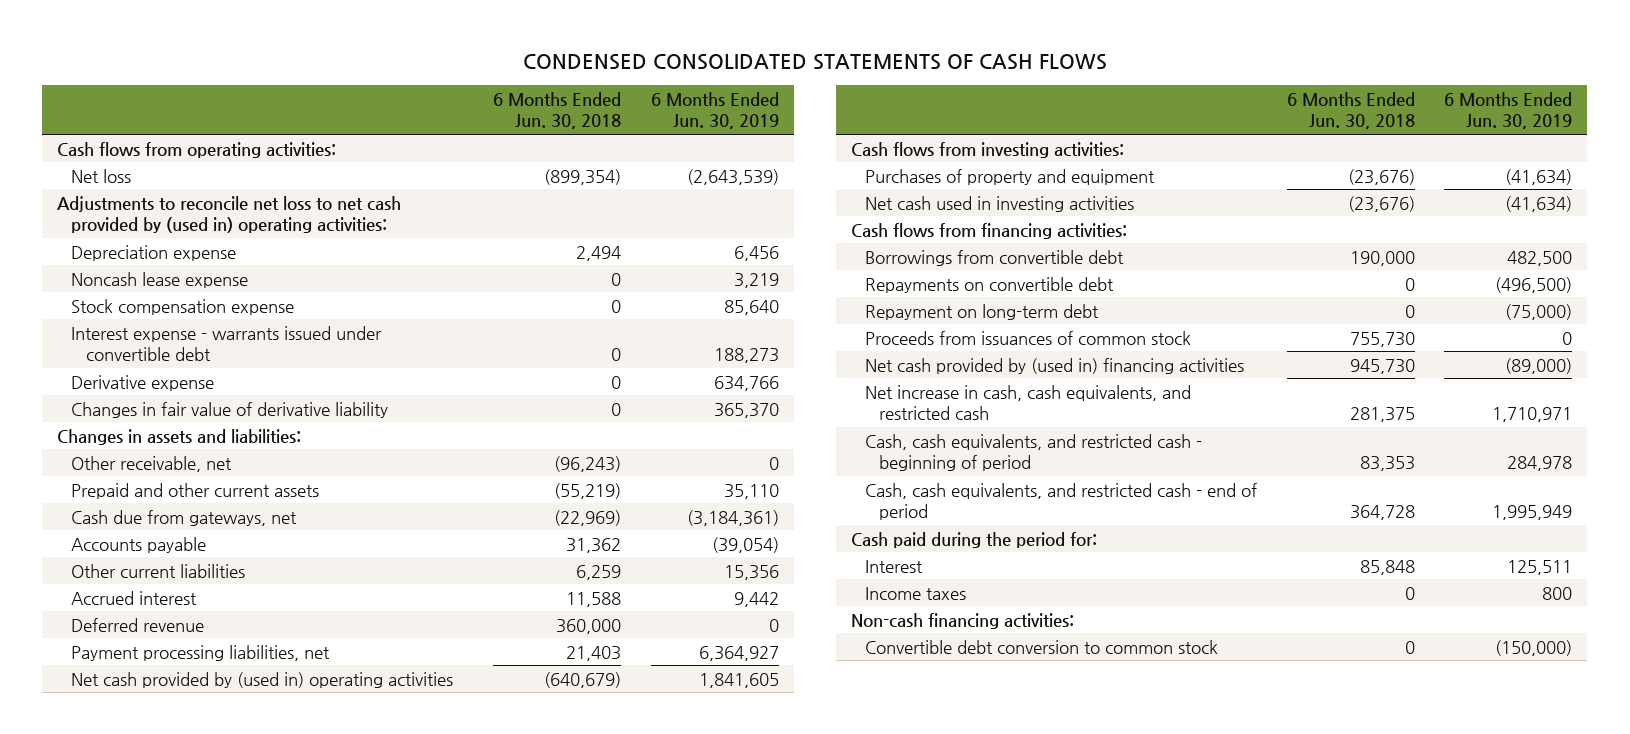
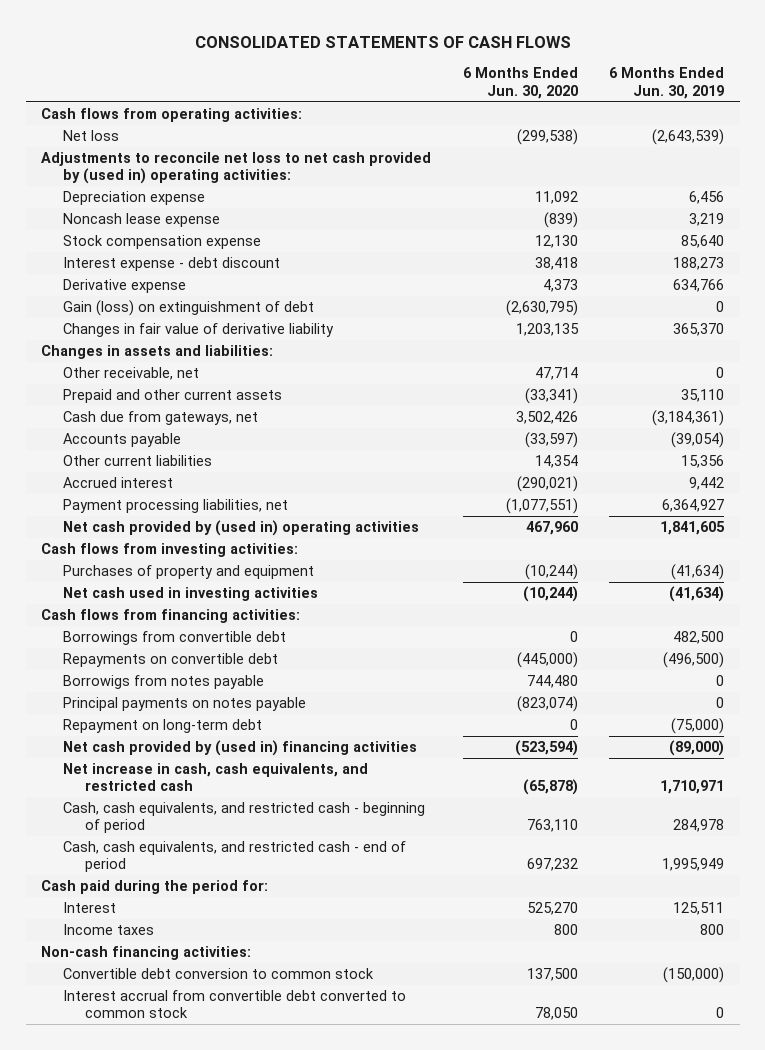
[522,54,1107,71] CONDENSED CONSOLIDATED STATEMENTS OF CASH FLOWS -> [194,36,571,49] CONSOLIDATED STATEMENTS OF CASH FLOWS
[493,91,622,130] 6 Months Ended Jun. 30, 2018 -> none
none -> [462,67,578,99] 6 Months Ended Jun. 30, 2020
[71,325,383,362] Interest expense - warrants issued under convertible debt -> [63,256,281,271] Interest expense - debt discount
none -> [63,299,315,316] Gain (loss) on extinguishment of debt
[71,617,205,632] Deferred revenue -> none
none -> [63,674,265,689] Borrowigs from notes payable
none -> [63,696,307,711] Principal payments on notes payable
[864,330,1191,345] Proceeds from issuances of common stock -> none
none -> [63,989,407,1019] Interest accrual from convertible debt converted to common stock

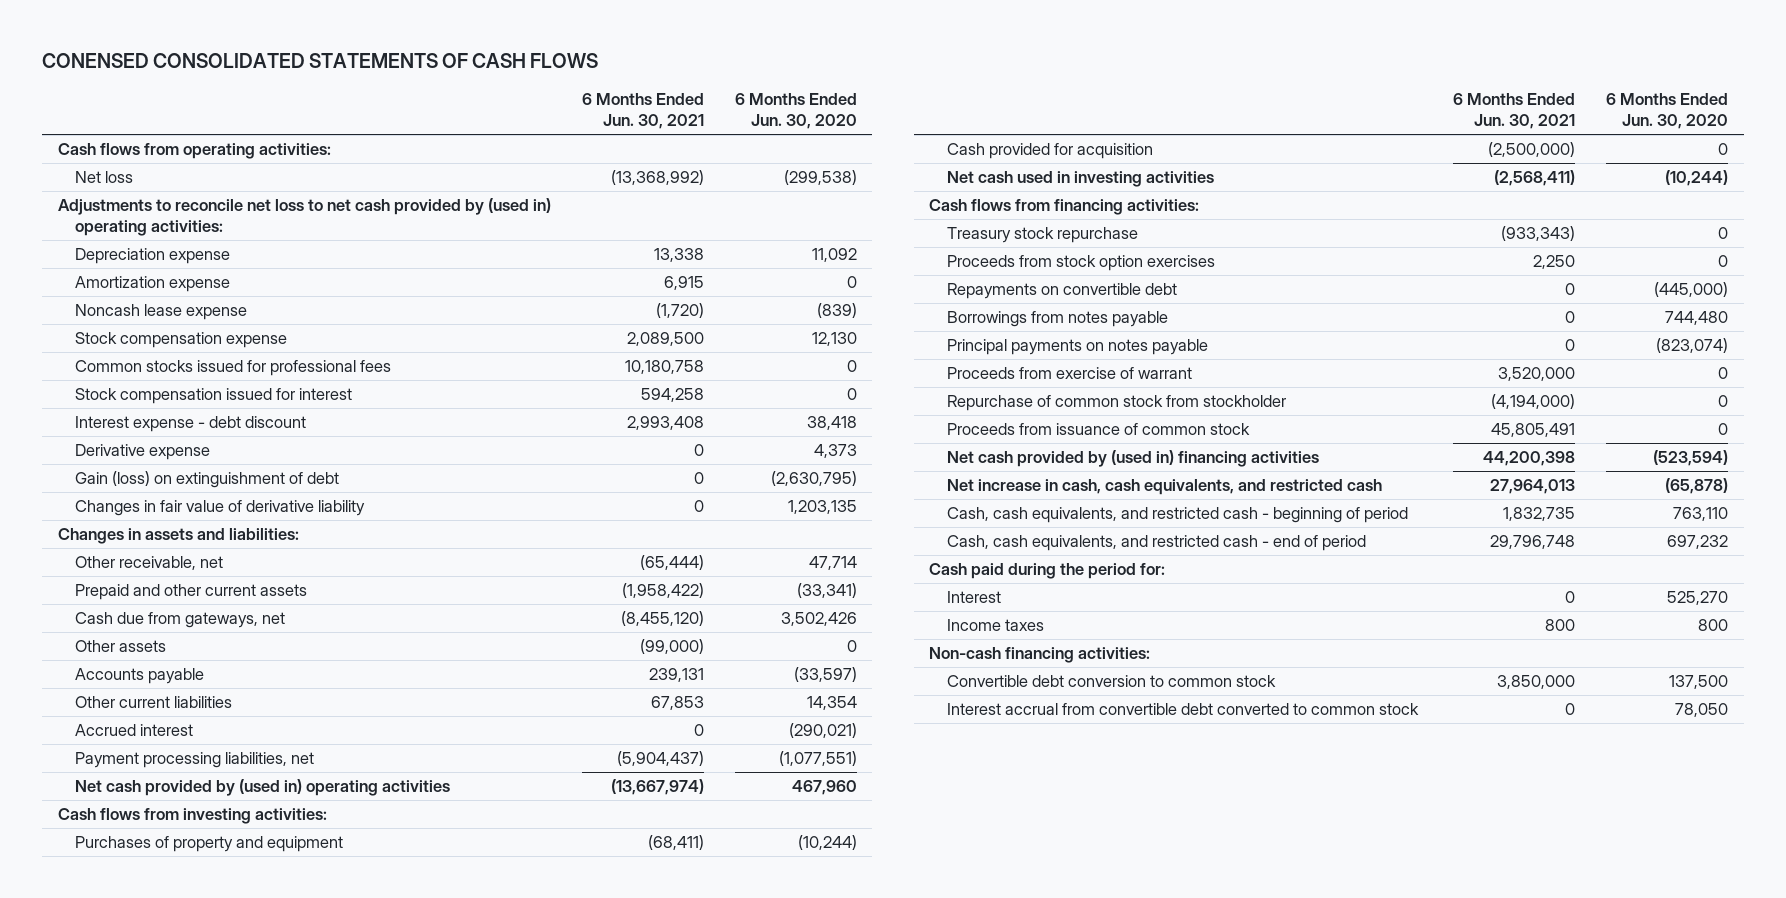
[194,36,571,49] CONSOLIDATED STATEMENTS OF CASH FLOWS -> [42,53,599,69] CONENSED CONSOLIDATED STATEMENTS OF CASH FLOWS
[608,67,724,99] 6 Months Ended Jun. 30, 2019 -> none
none -> [581,93,704,130] 6 Months Ended Jun. 30, 2021
none -> [75,276,231,293] Amortization expense
none -> [75,360,392,377] Common stocks issued for professional fees
none -> [75,388,353,405] Stock compensation issued for interest
none -> [75,640,167,653] Other assets
none -> [946,143,1153,160] Cash provided for acquisition
[63,630,287,645] Borrowings from convertible debt -> none
none -> [946,227,1138,244] Treasury stock repurchase
none -> [946,255,1215,272] Proceeds from stock option exercises
[63,674,265,689] Borrowigs from notes payable -> [946,311,1168,328] Borrowings from notes payable
[63,718,263,733] Repayment on long-term debt -> none
none -> [946,367,1192,380] Proceeds from exercise of warrant
none -> [946,395,1286,412] Repurchase of common stock from stockholder
none -> [946,423,1250,436] Proceeds from issuance of common stock

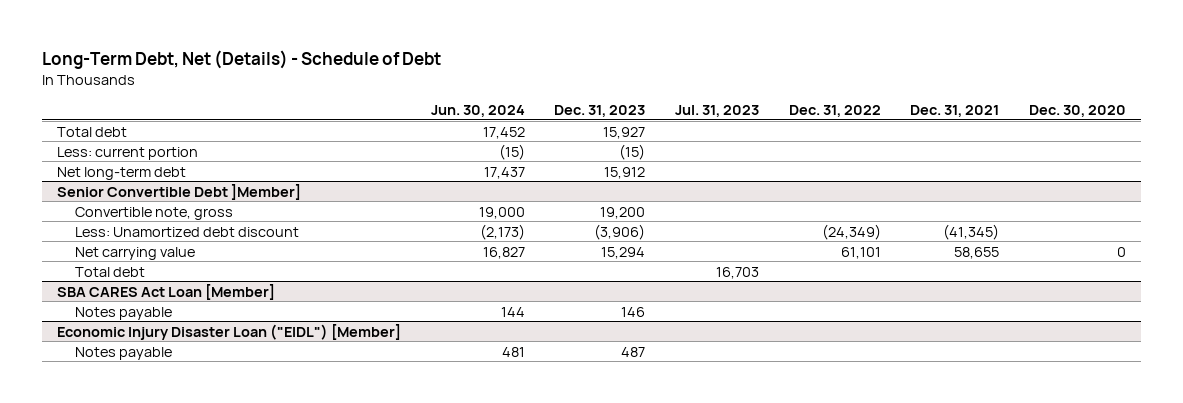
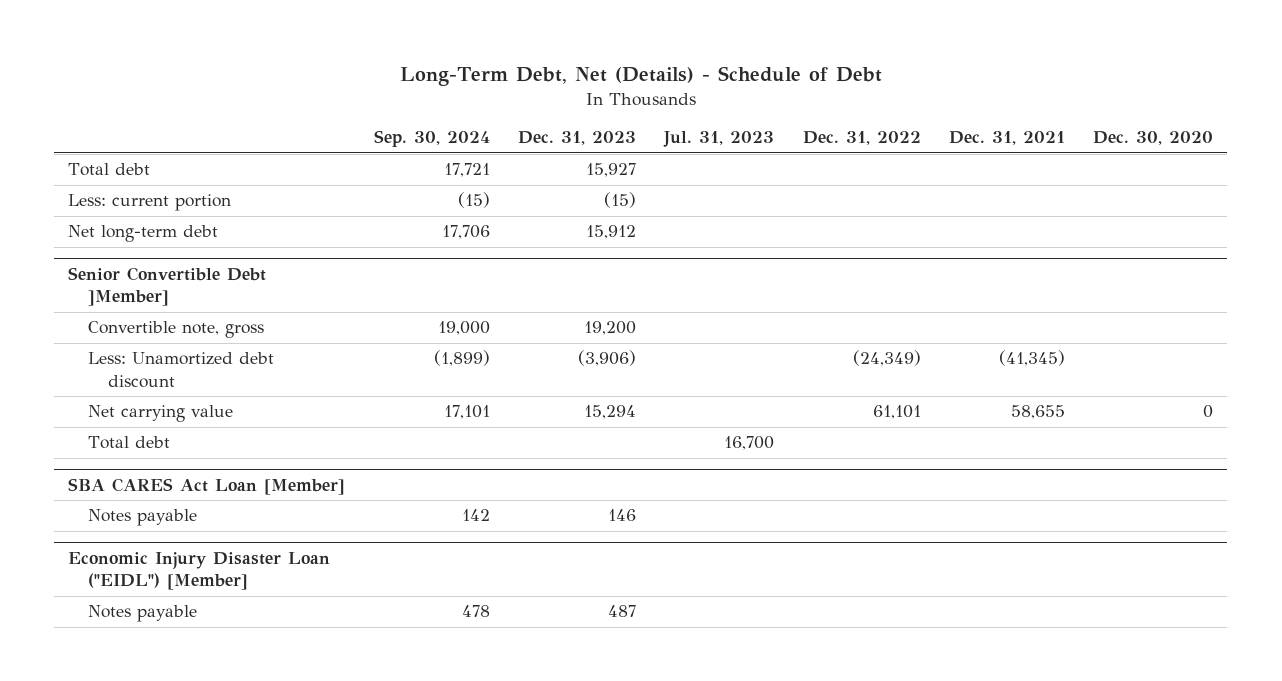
[430,104,525,117] Jun. 30, 2024 -> none
none -> [373,130,490,148] Sep. 30, 2024
[716,266,760,279] 16,703 -> [724,436,775,451] 16,700

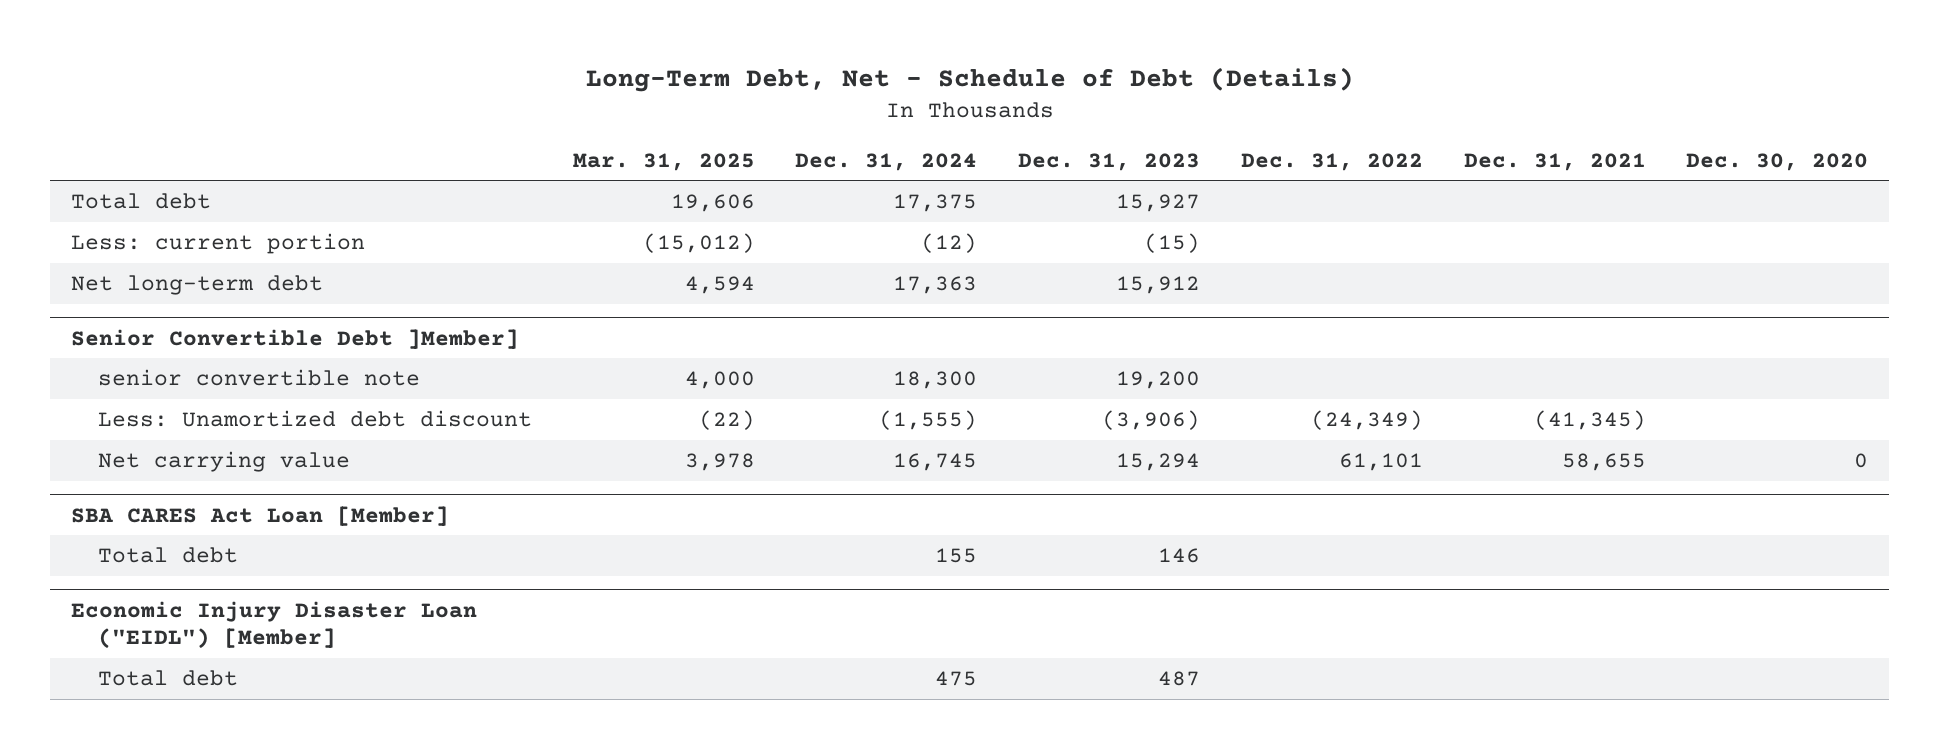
[399,66,882,87] Long-Term Debt, Net (Details) - Schedule of Debt -> [585,66,1354,92] Long-Term Debt, Net - Schedule of Debt (Details)
[373,130,490,148] Sep. 30, 2024 -> none
[663,131,775,148] Jul. 31, 2023 -> none
none -> [572,152,755,171] Mar. 31, 2025
none -> [795,152,978,171] Dec. 31, 2024
[88,321,265,339] Convertible note, gross -> [97,368,420,386] senior convertible note
[88,436,171,450] Total debt -> none
[88,509,198,527] Notes payable -> [97,546,238,563] Total debt
[88,605,198,623] Notes payable -> [97,669,238,686] Total debt

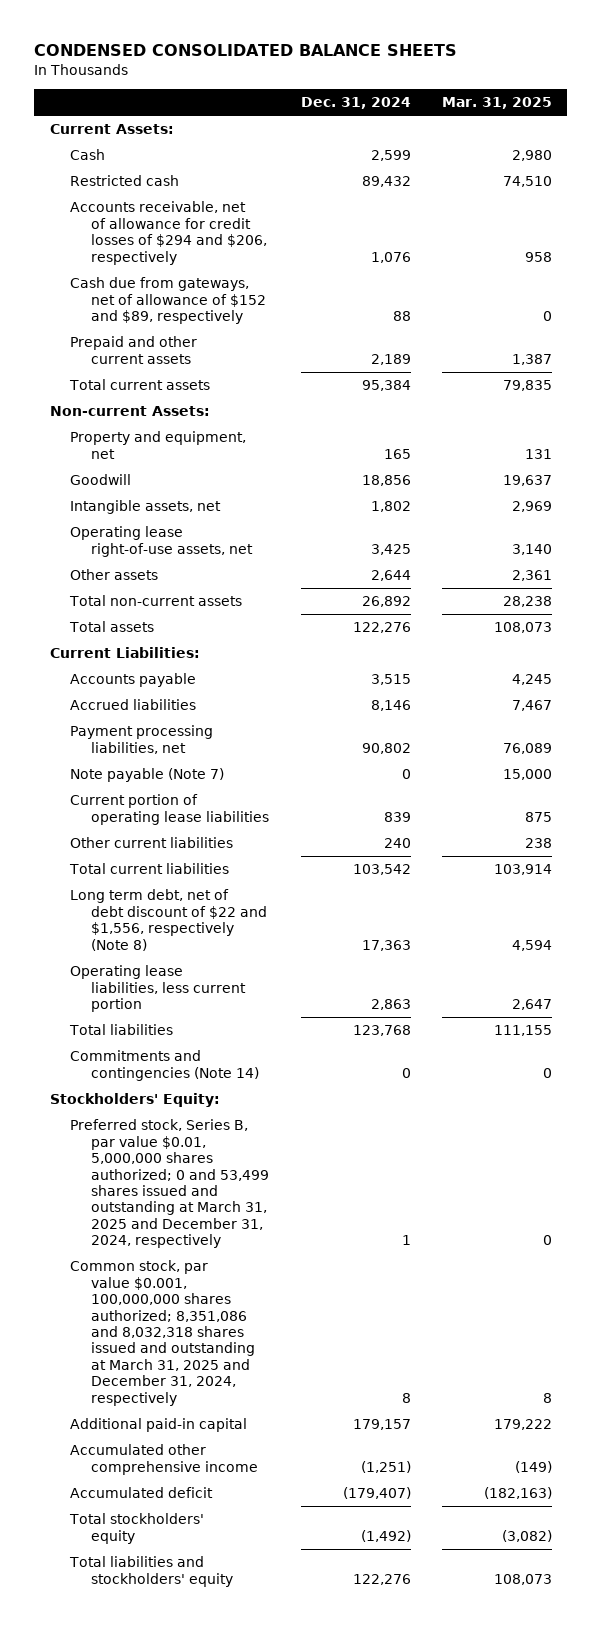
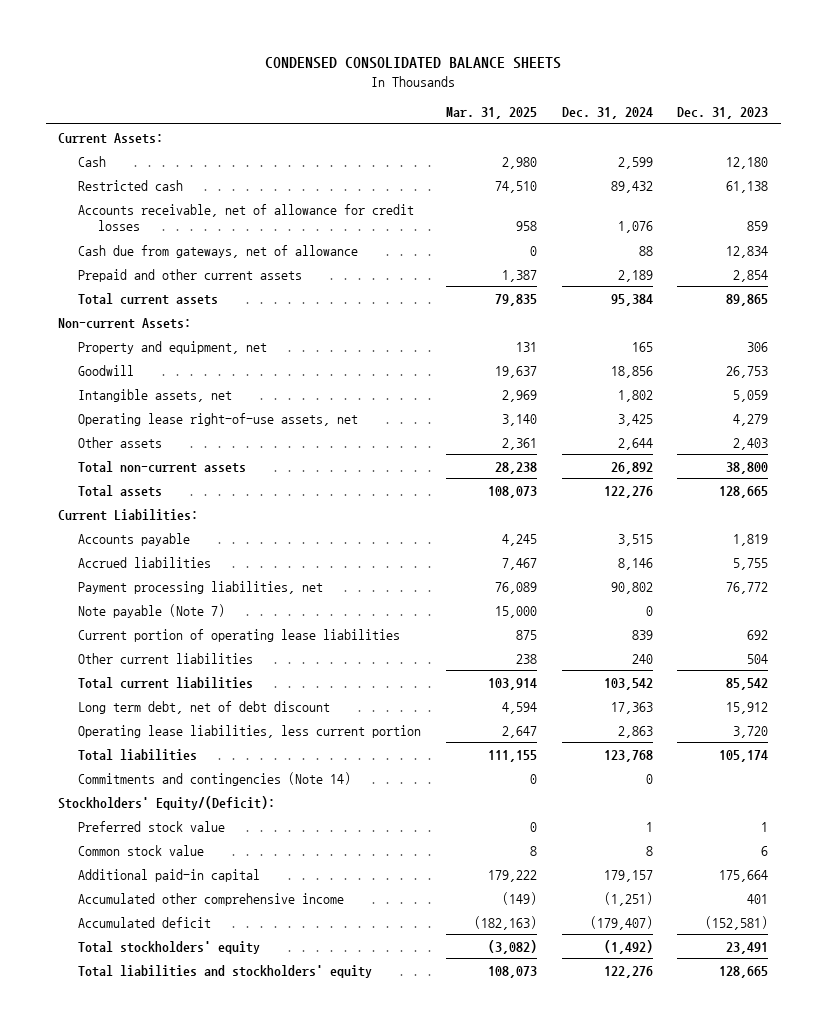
none -> [677,106,769,119] Dec. 31, 2023
[70,201,268,265] Accounts receivable, net of allowance for credit losses of $294 and $206, respectively -> [77,203,414,232] Accounts receivable, net of allowance for credit losses
[70,277,267,325] Cash due from gateways, net of allowance of $152 and $89, respectively -> [77,244,358,258] Cash due from gateways, net of allowance
[70,889,268,951] Long term debt, net of debt discount of $22 and $1,556, respectively (Note 8) -> [77,700,330,714] Long term debt, net of debt discount
[49,1093,220,1108] Stockholders' Equity: -> [58,795,276,810] Stockholders' Equity/(Deficit):
[70,1119,270,1249] Preferred stock, Series B, par value $0.01, 5,000,000 shares authorized; 0 and 53,499 shares issued and outstanding at March 31, 2025 and December 31, 2024, respectively -> [77,820,225,832] Preferred stock value
[70,1260,256,1406] Common stock, par value $0.001, 100,000,000 shares authorized; 8,351,086 and 8,032,318 shares issued and outstanding at March 31, 2025 and December 31, 2024, respectively -> [77,844,204,856] Common stock value

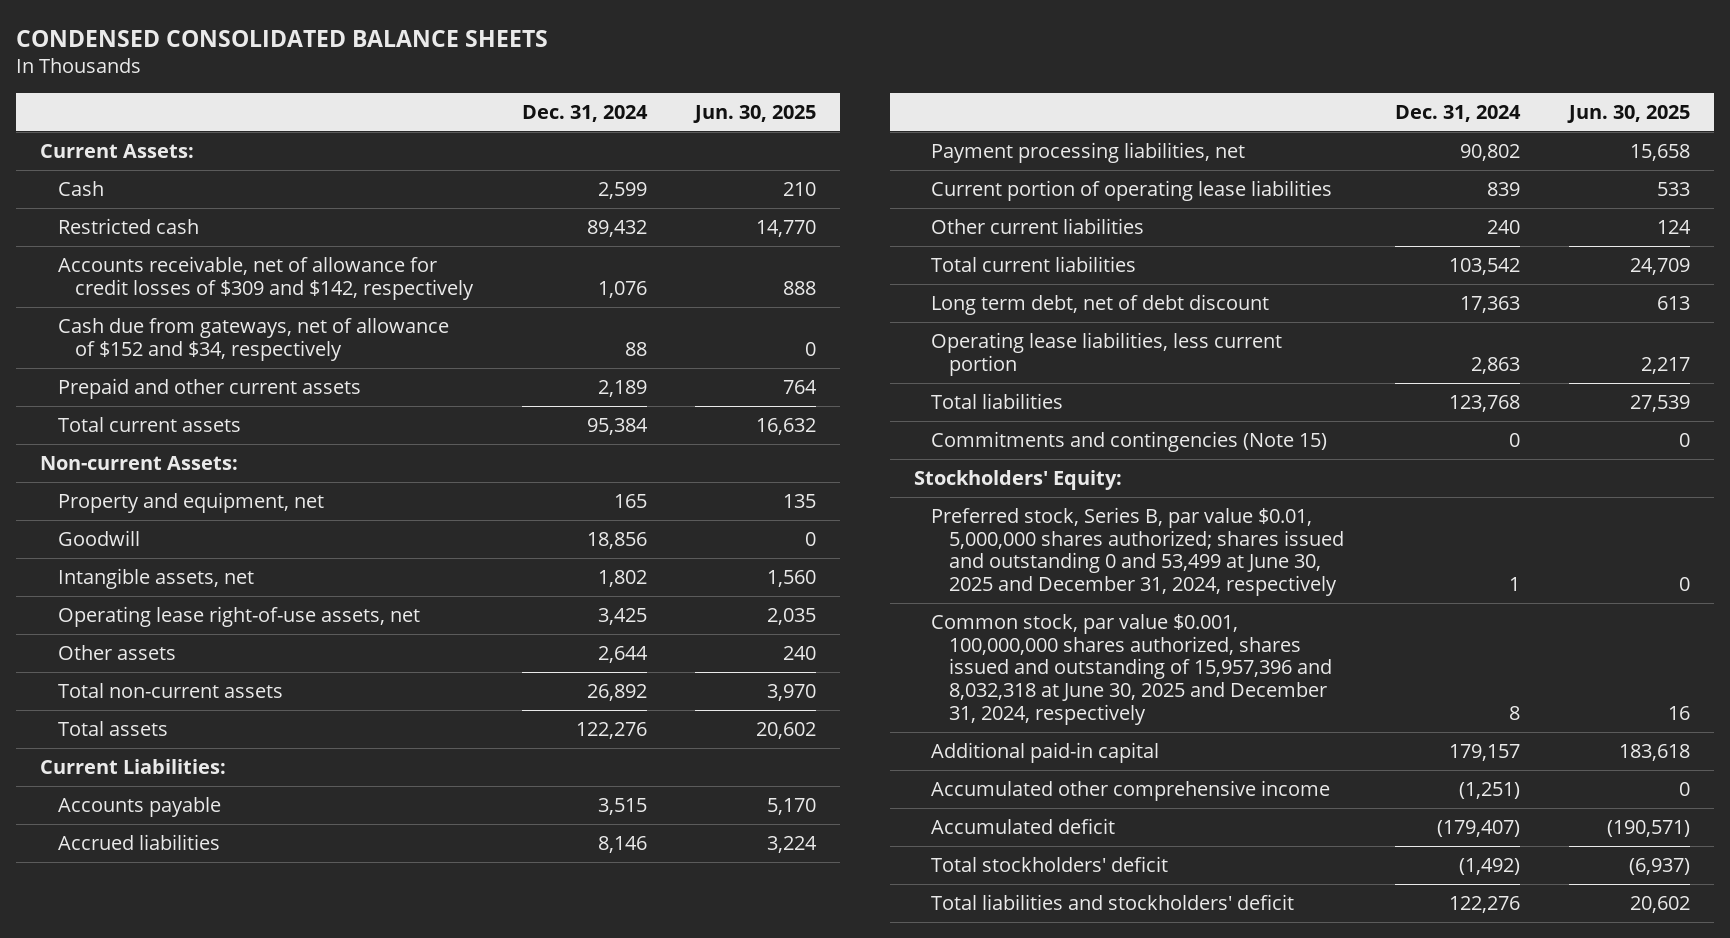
[445,106,537,119] Mar. 31, 2025 -> none
[677,106,769,119] Dec. 31, 2023 -> none
none -> [693,104,817,123] Jun. 30, 2025
[77,203,414,232] Accounts receivable, net of allowance for credit losses -> [57,255,475,300] Accounts receivable, net of allowance for credit losses of $309 and $142, respectively
[77,244,358,258] Cash due from gateways, net of allowance -> [57,317,449,361] Cash due from gateways, net of allowance of $152 and $34, respectively
[77,603,225,618] Note payable (Note 7) -> none
[77,771,351,786] Commitments and contingencies (Note 14) -> [931,430,1328,452] Commitments and contingencies (Note 15)
[58,795,276,810] Stockholders' Equity/(Deficit): -> [913,469,1122,490] Stockholders' Equity:
[77,820,225,832] Preferred stock value -> [931,506,1344,597] Preferred stock, Series B, par value $0.01, 5,000,000 shares authorized; shares issued and outstanding 0 and 53,499 at June 30, 2025 and December 31, 2024, respectively
[77,844,204,856] Common stock value -> [931,613,1332,725] Common stock, par value $0.001, 100,000,000 shares authorized, shares issued and outstanding of 15,957,396 and 8,032,318 at June 30, 2025 and December 31, 2024, respectively
[77,940,260,954] Total stockholders' equity -> [931,855,1169,872] Total stockholders' deficit
[77,964,372,978] Total liabilities and stockholders' equity -> [931,893,1295,910] Total liabilities and stockholders' deficit

